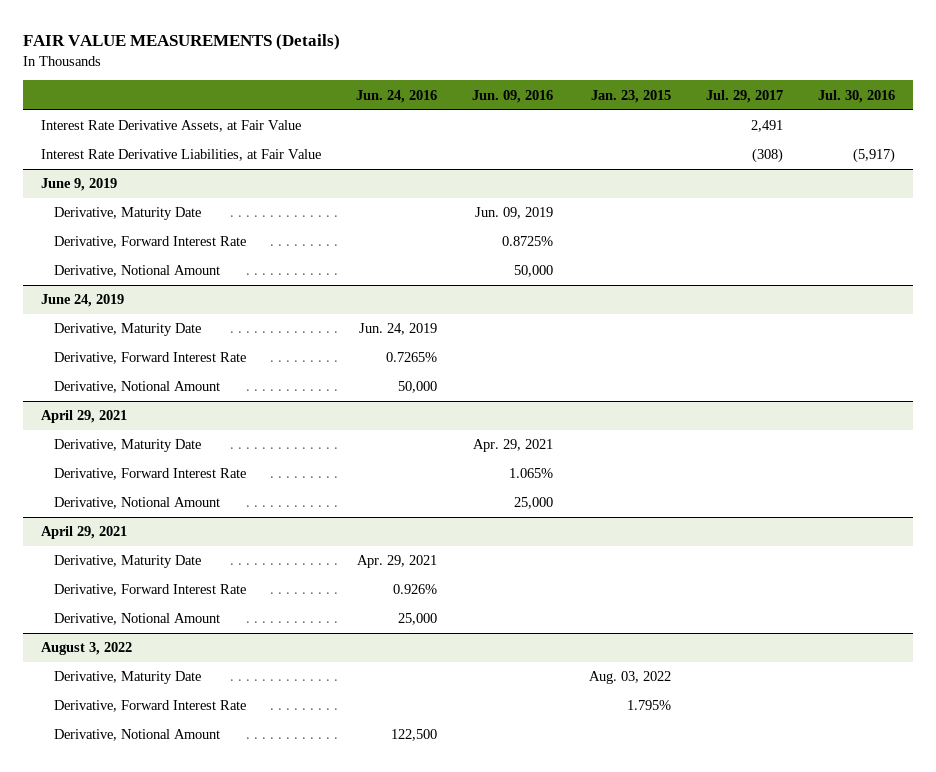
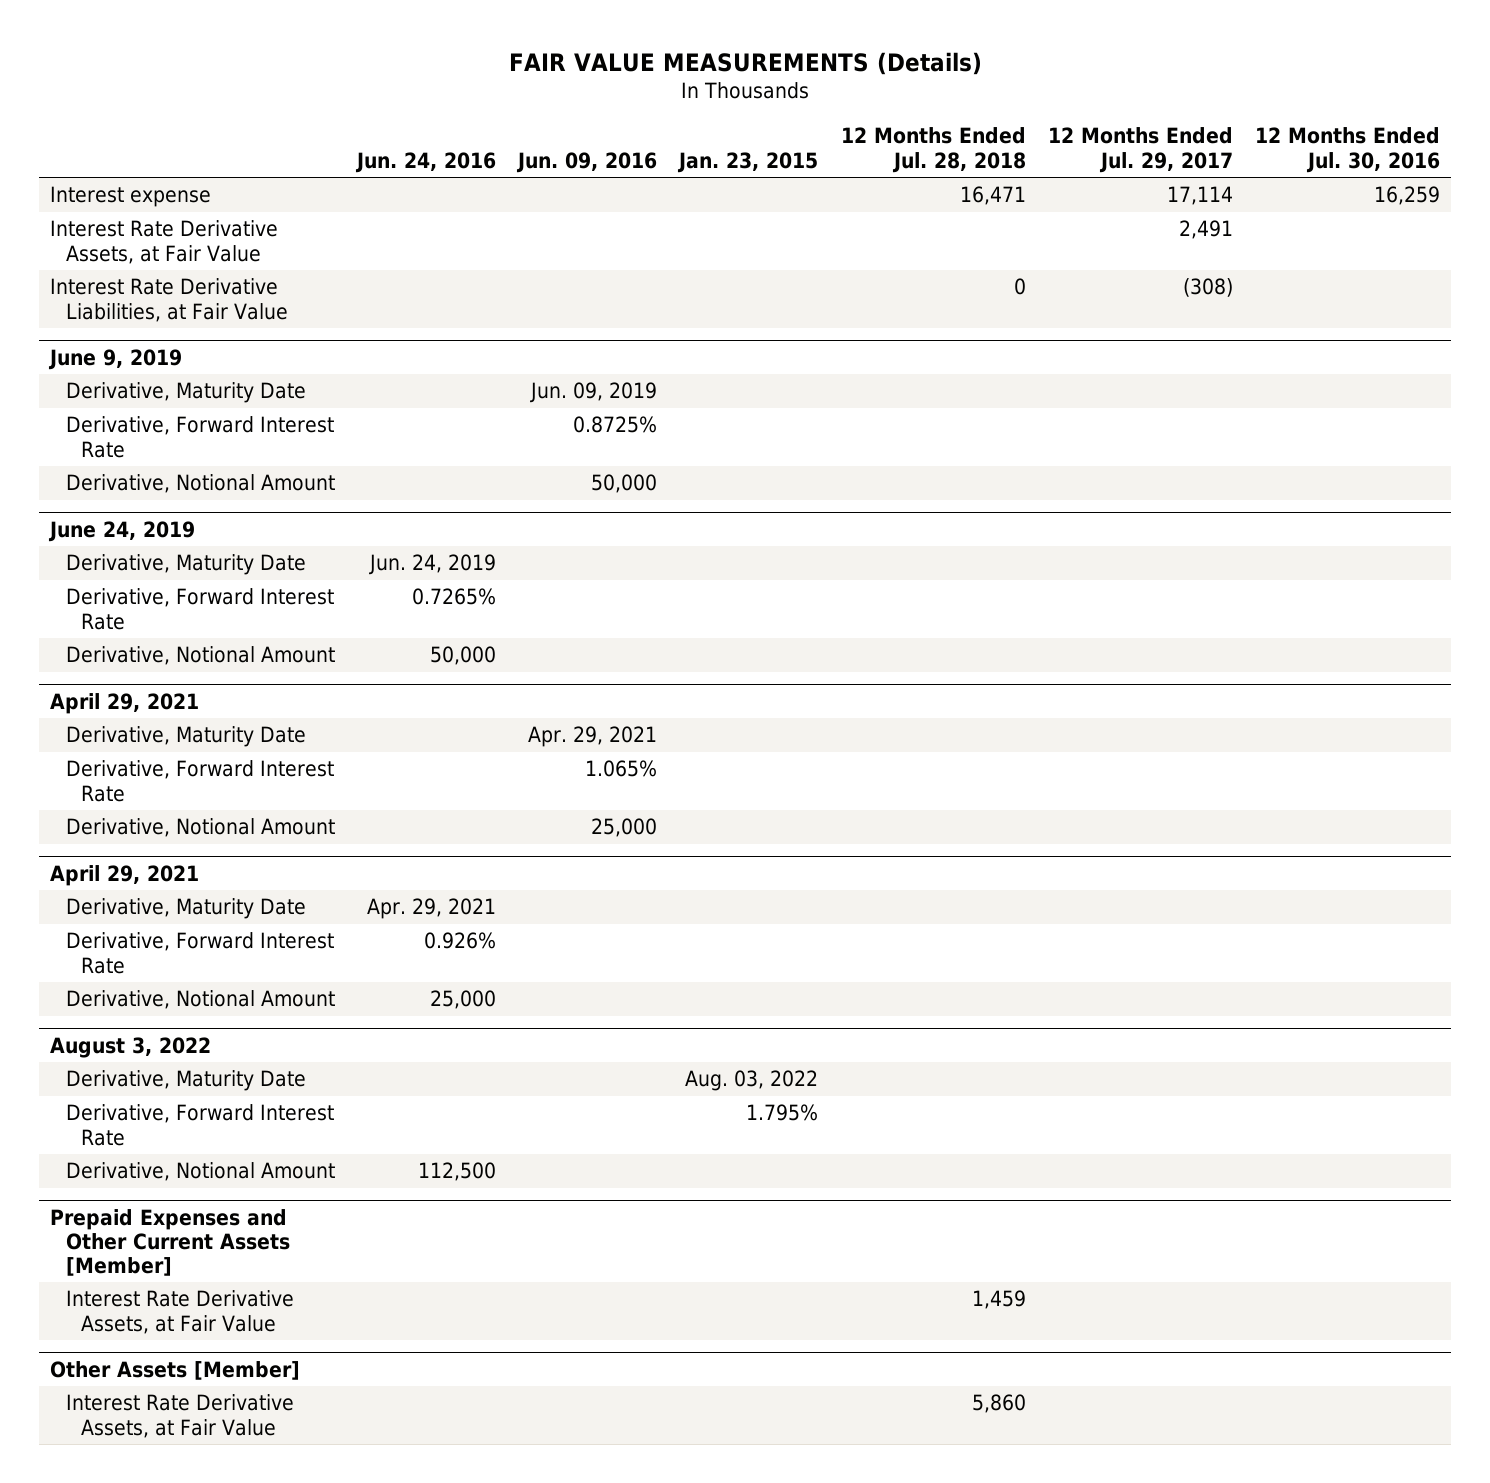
[705,89,783,103] Jul. 29, 2017 -> none
[818,89,896,103] Jul. 30, 2016 -> none
none -> [840,127,1026,173] 12 Months Ended Jul. 28, 2018
none -> [1047,127,1233,173] 12 Months Ended Jul. 29, 2017
none -> [1254,127,1440,173] 12 Months Ended Jul. 30, 2016
none -> [50,186,212,208] Interest expense
[390,729,437,742] 122,500 -> [417,1162,496,1182] 112,500
none -> [50,1208,290,1276] Prepaid Expenses and Other Current Assets [Member]
none -> [65,1290,294,1334] Interest Rate Derivative Assets, at Fair Value
none -> [50,1360,301,1380] Other Assets [Member]
none -> [65,1394,294,1438] Interest Rate Derivative Assets, at Fair Value

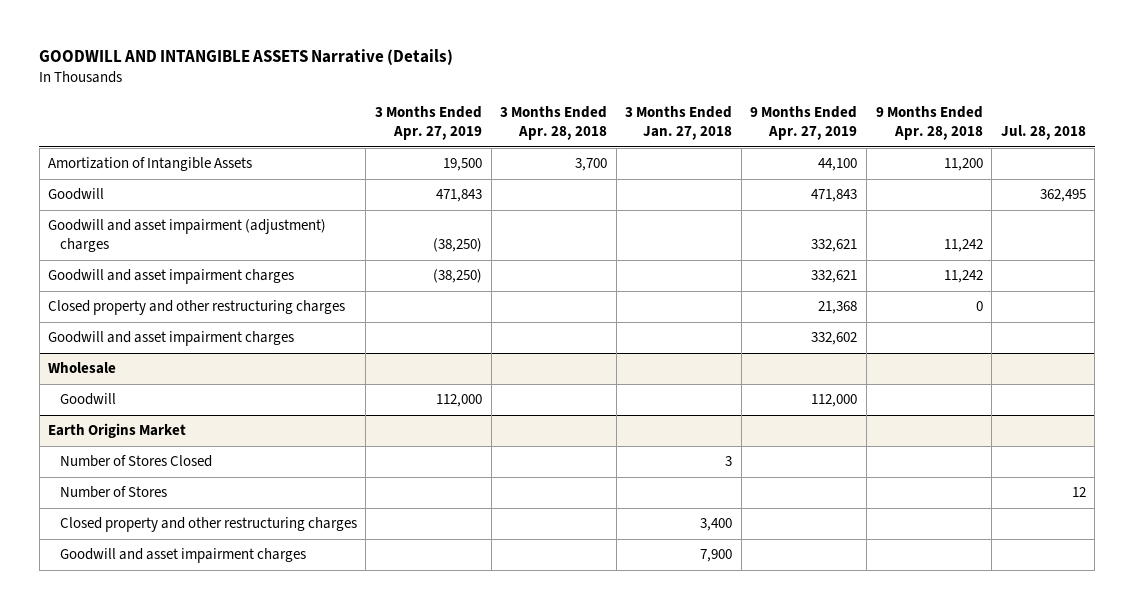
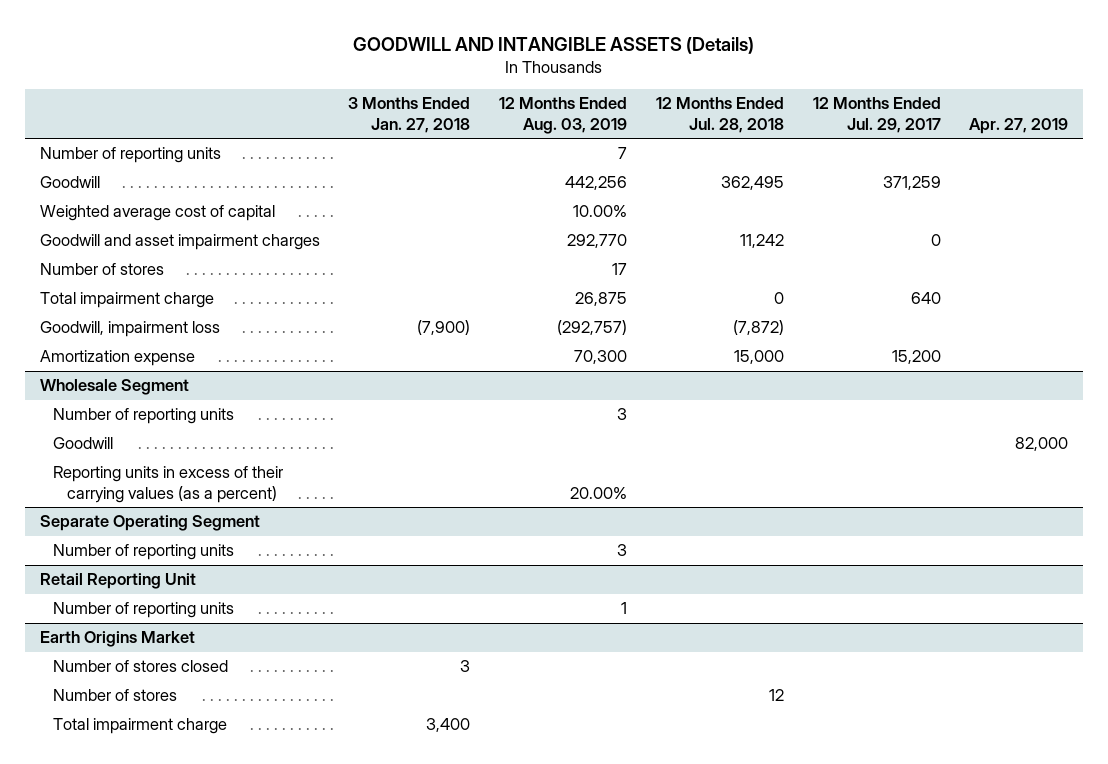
[39,49,454,66] GOODWILL AND INTANGIBLE ASSETS Narrative (Details) -> [353,36,755,54] GOODWILL AND INTANGIBLE ASSETS (Details)
[374,106,482,141] 3 Months Ended Apr. 27, 2019 -> none
[500,106,608,141] 3 Months Ended Apr. 28, 2018 -> none
[750,106,858,141] 9 Months Ended Apr. 27, 2019 -> none
[875,106,983,141] 9 Months Ended Apr. 28, 2018 -> none
[1000,125,1086,141] Jul. 28, 2018 -> none
none -> [499,97,628,134] 12 Months Ended Aug. 03, 2019
none -> [655,97,784,133] 12 Months Ended Jul. 28, 2018
none -> [812,97,941,133] 12 Months Ended Jul. 29, 2017
none -> [969,117,1069,134] Apr. 27, 2019
[48,157,253,172] Amortization of Intangible Assets -> none
none -> [39,147,221,164] Number of reporting units
[48,219,327,253] Goodwill and asset impairment (adjustment) charges -> none
[48,269,295,285] Goodwill and asset impairment charges -> none
[48,300,346,316] Closed property and other restructuring charges -> none
none -> [39,205,275,222] Weighted average cost of capital
none -> [39,263,164,276] Number of stores
none -> [39,292,214,309] Total impairment charge
none -> [39,321,220,338] Goodwill, impairment loss
none -> [39,350,195,367] Amortization expense
[48,362,117,375] Wholesale -> [39,379,189,396] Wholesale Segment
none -> [53,408,235,425] Number of reporting units
none -> [53,466,284,503] Reporting units in excess of their carrying values (as a percent)
none -> [39,515,260,532] Separate Operating Segment
none -> [53,544,235,561] Number of reporting units
none -> [39,573,196,590] Retail Reporting Unit
none -> [53,602,235,619] Number of reporting units
[59,548,306,564] Goodwill and asset impairment charges -> none
[59,455,212,468] Number of Stores Closed -> [53,660,229,673] Number of stores closed
[59,486,167,499] Number of Stores -> [53,689,178,702] Number of stores
[59,517,357,533] Closed property and other restructuring charges -> [53,718,228,735] Total impairment charge

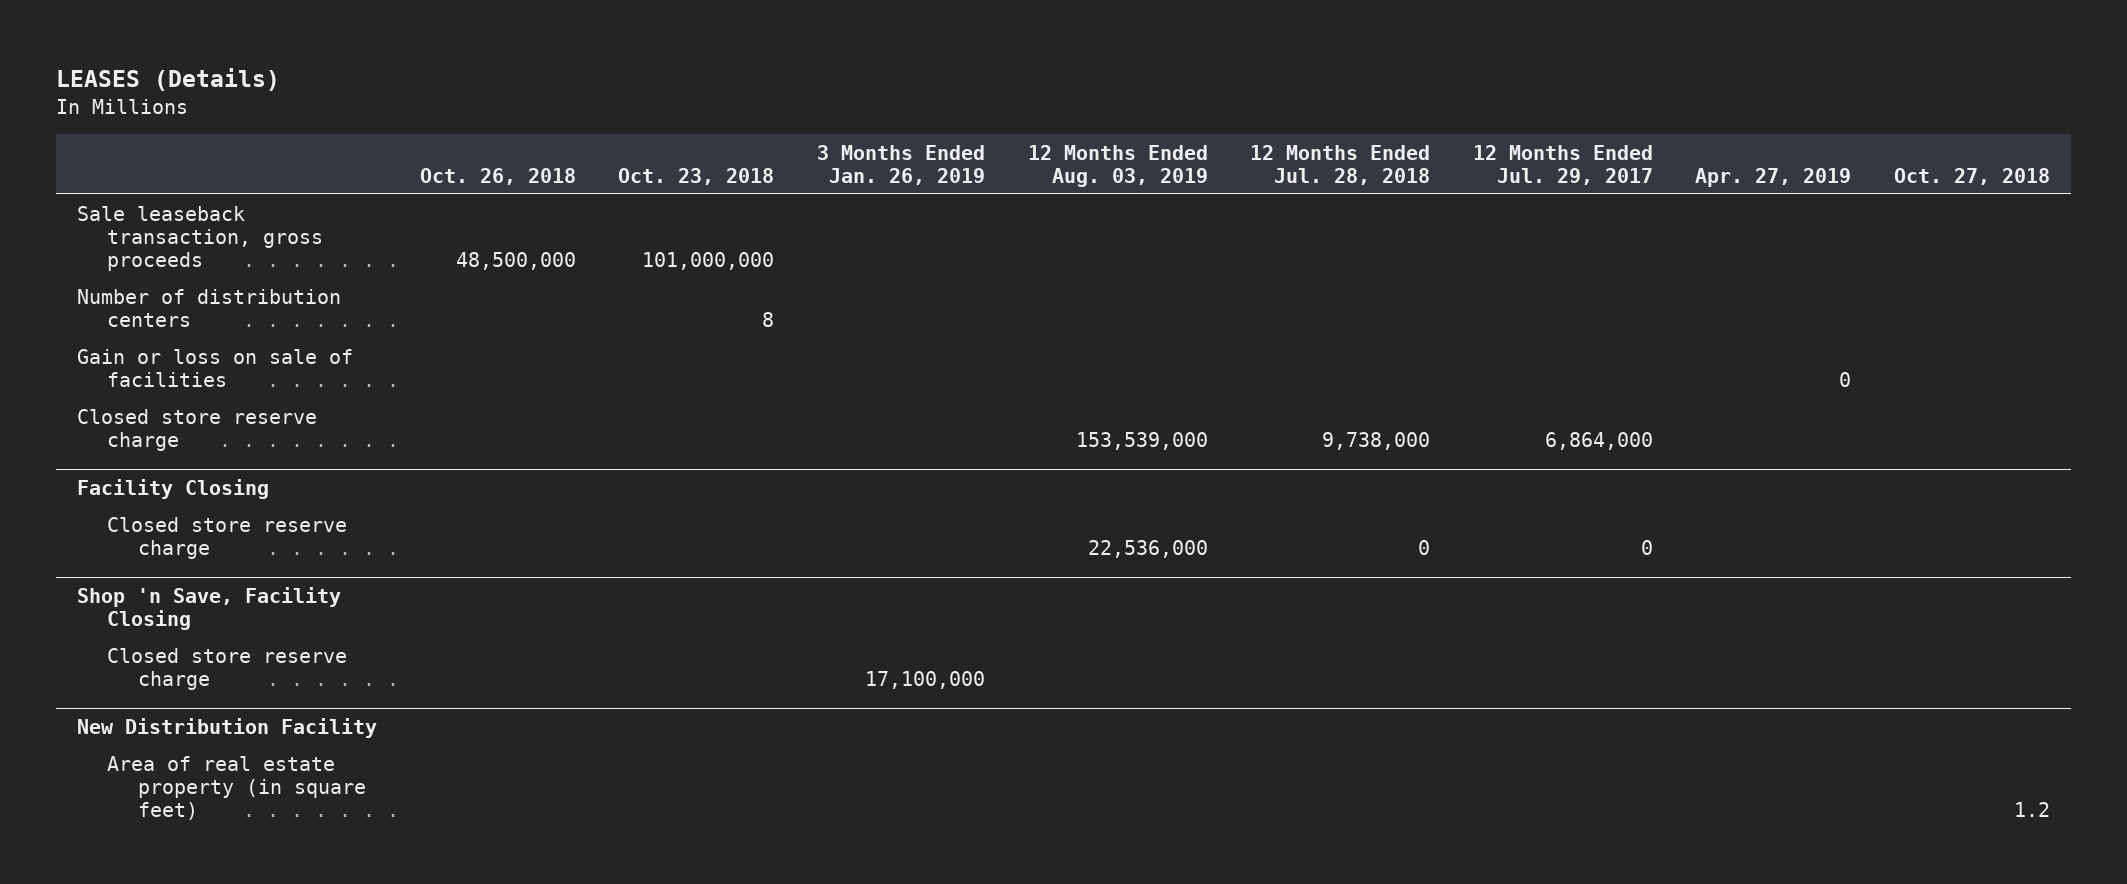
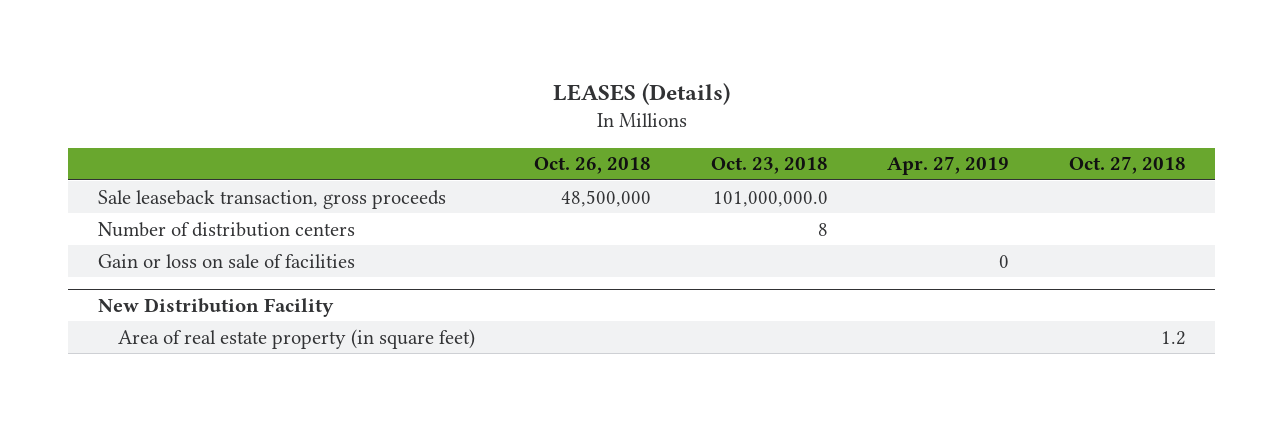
[816,144,985,185] 3 Months Ended Jan. 26, 2019 -> none
[1027,144,1208,187] 12 Months Ended Aug. 03, 2019 -> none
[1250,144,1431,185] 12 Months Ended Jul. 28, 2018 -> none
[1472,144,1653,185] 12 Months Ended Jul. 29, 2017 -> none
[642,251,775,270] 101,000,000 -> [712,190,828,207] 101,000,000.0
[77,408,318,451] Closed store reserve charge -> none
[77,479,270,500] Facility Closing -> none
[107,516,348,559] Closed store reserve charge -> none
[77,587,342,631] Shop 'n Save, Facility Closing -> none
[107,647,348,690] Closed store reserve charge -> none

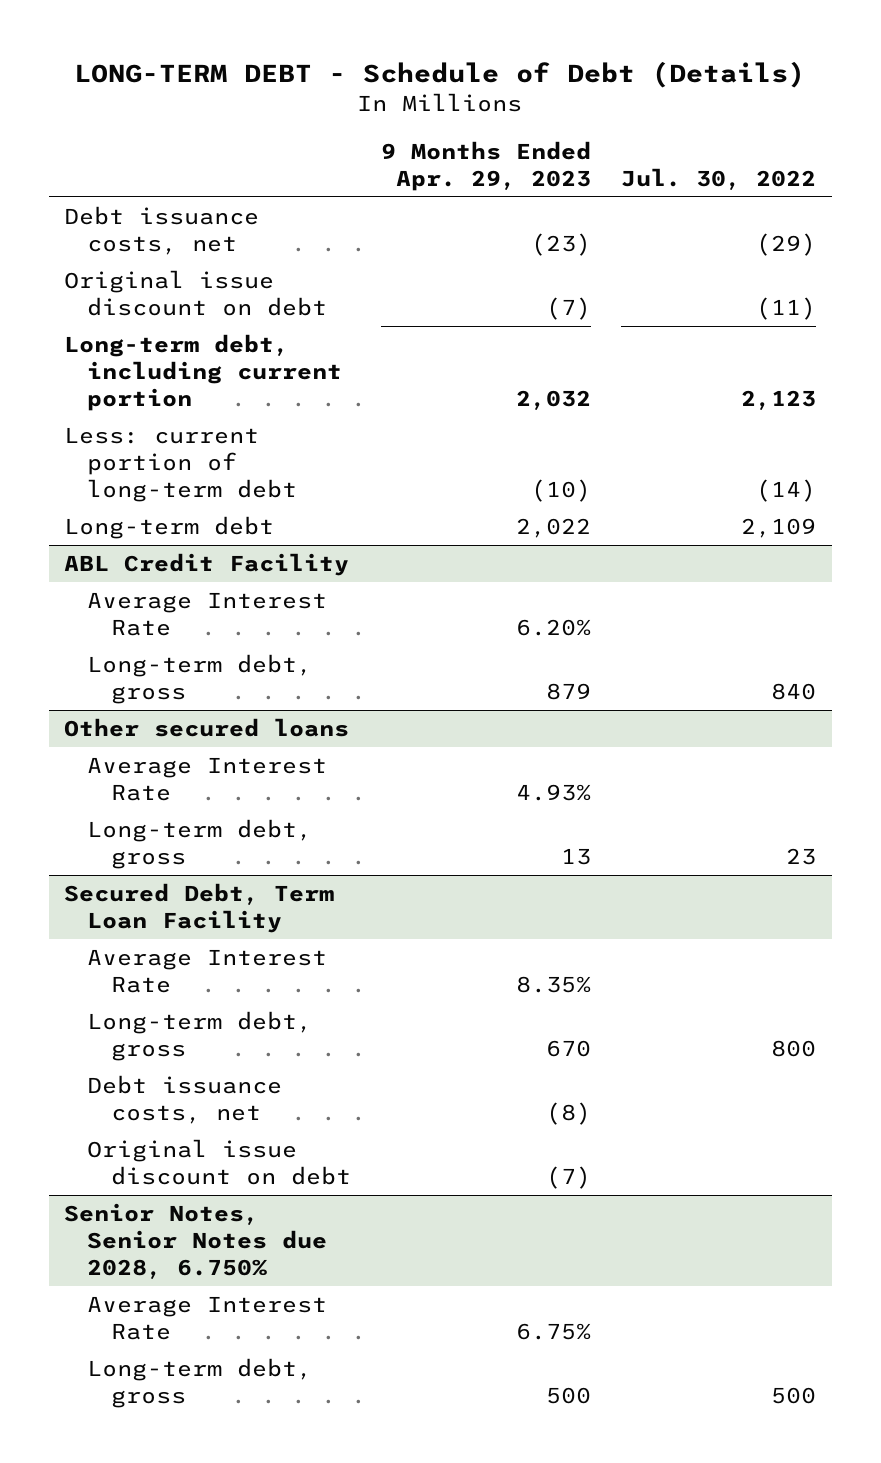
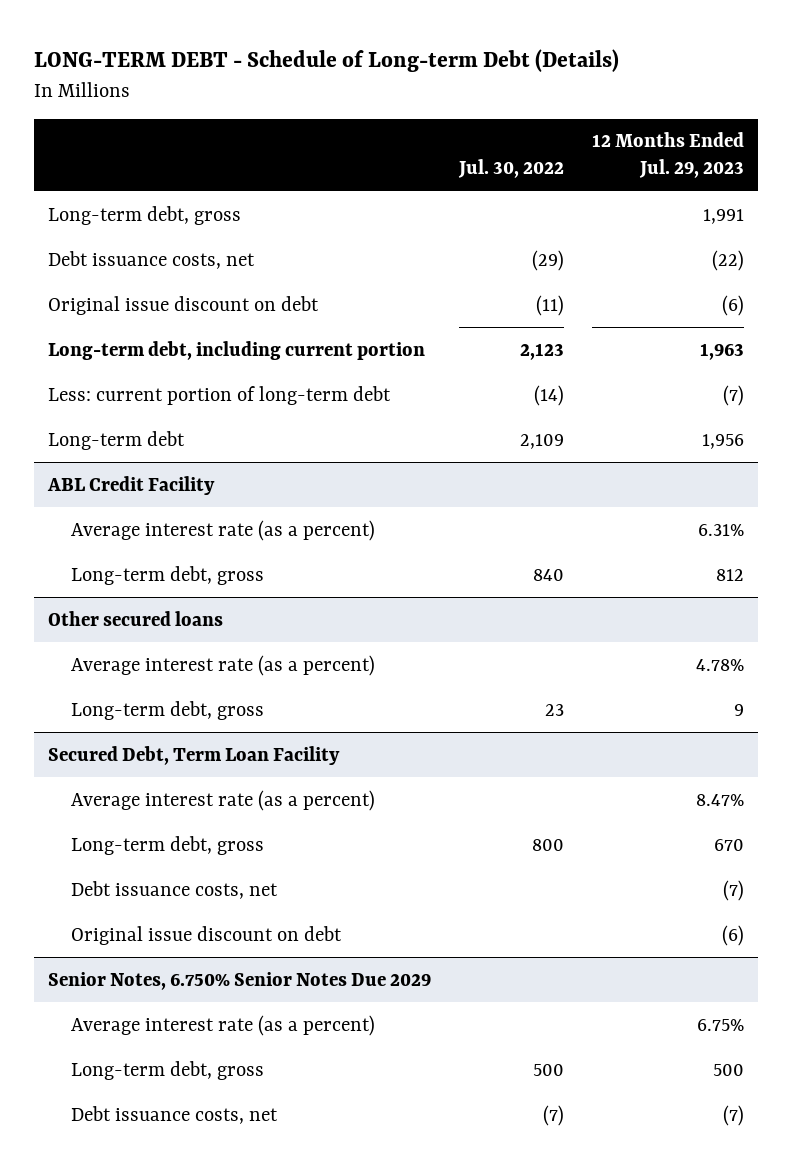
[74,61,806,89] LONG-TERM DEBT - Schedule of Debt (Details) -> [33,49,619,73] LONG-TERM DEBT - Schedule of Long-term Debt (Details)
[381,140,592,191] 9 Months Ended Apr. 29, 2023 -> none
none -> [592,132,745,179] 12 Months Ended Jul. 29, 2023
none -> [47,205,241,225] Long-term debt, gross
[87,592,328,637] Average Interest Rate -> [70,519,375,541] Average interest rate (as a percent)
[87,757,328,802] Average Interest Rate -> [70,654,375,676] Average interest rate (as a percent)
[87,949,328,994] Average Interest Rate -> [70,789,375,811] Average interest rate (as a percent)
[64,1203,328,1280] Senior Notes, Senior Notes due 2028, 6.750% -> [47,971,431,990] Senior Notes, 6.750% Senior Notes Due 2029
[87,1296,328,1341] Average Interest Rate -> [70,1014,375,1036] Average interest rate (as a percent)
none -> [70,1105,278,1124] Debt issuance costs, net

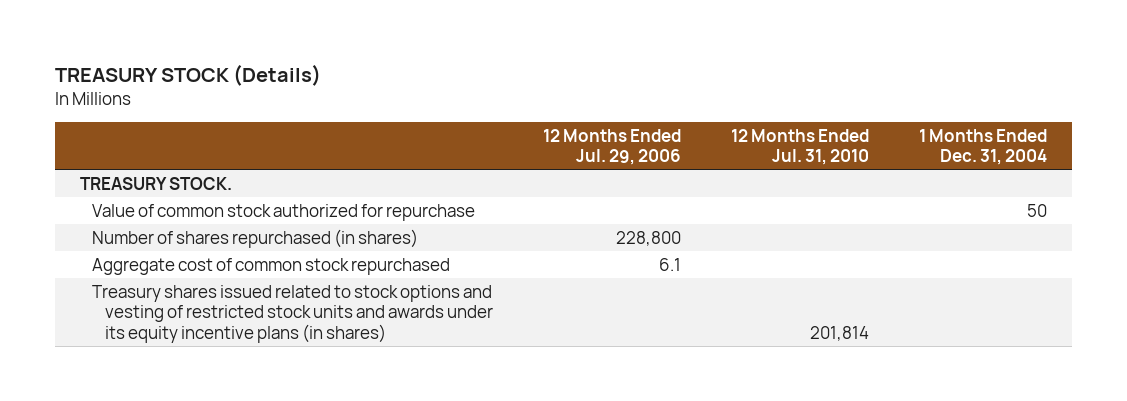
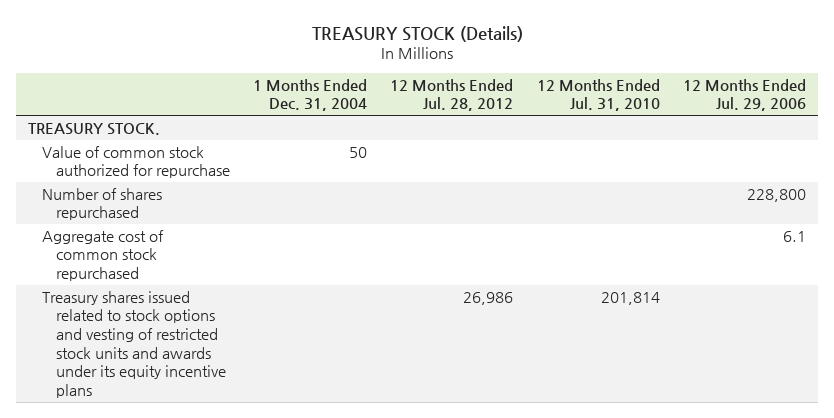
none -> [390,78,514,112] 12 Months Ended Jul. 28, 2012
[92,228,419,248] Number of shares repurchased (in shares) -> [42,187,163,221] Number of shares repurchased
[92,284,493,344] Treasury shares issued related to stock options and vesting of restricted stock units and awards under its equity incentive plans (in shares) -> [42,290,226,398] Treasury shares issued related to stock options and vesting of restricted stock units and awards under its equity incentive plans

